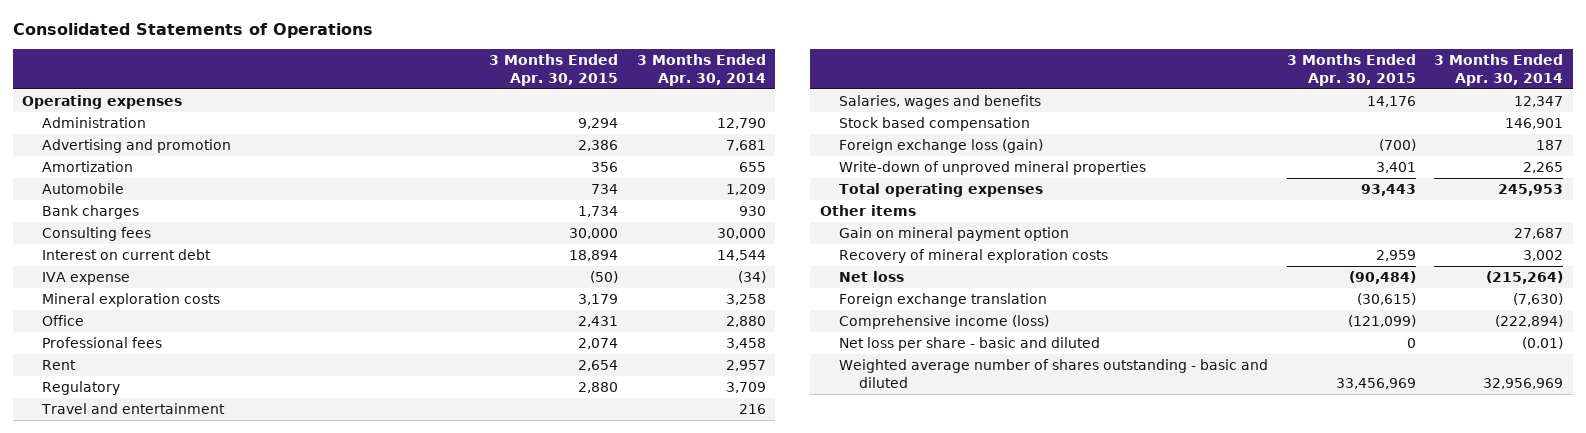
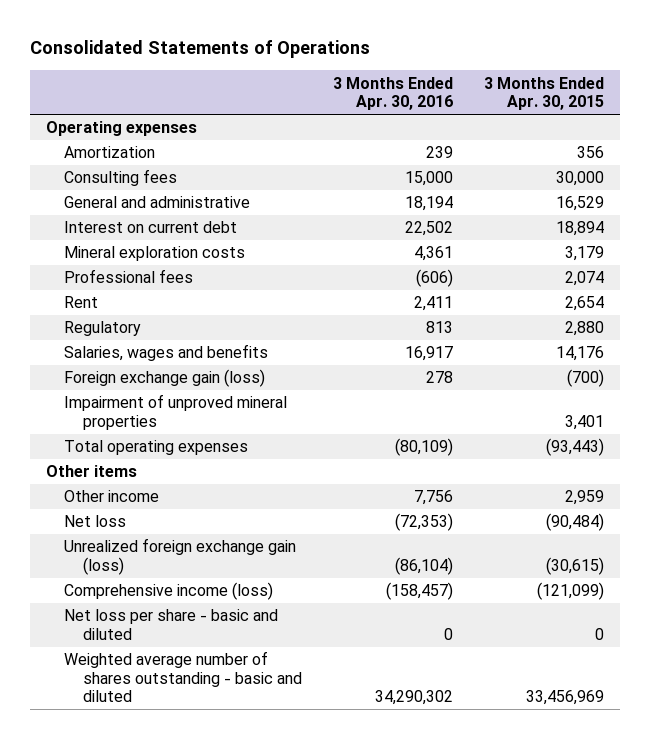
[636,54,766,87] 3 Months Ended Apr. 30, 2014 -> none
none -> [332,76,453,110] 3 Months Ended Apr. 30, 2016
[41,116,146,128] Administration -> none
[41,138,231,153] Advertising and promotion -> none
[41,182,124,194] Automobile -> none
[41,204,139,219] Bank charges -> none
none -> [64,196,251,209] General and administrative
[41,271,130,285] IVA expense -> none
[41,314,84,326] Office -> none
[40,402,225,414] Travel and entertainment -> none
[839,116,1031,131] Stock based compensation -> none
[839,138,1044,153] Foreign exchange loss (gain) -> [64,369,266,388] Foreign exchange gain (loss)
[839,160,1147,175] Write-down of unproved mineral properties -> [64,394,288,430] Impairment of unproved mineral properties
[1360,183,1416,196] 93,443 -> [545,438,604,457] (93,443)
[839,226,1070,241] Gain on mineral payment option -> none
[839,248,1109,263] Recovery of mineral exploration costs -> [64,490,160,503] Other income
[839,292,1048,307] Foreign exchange translation -> [64,538,297,575] Unrealized foreign exchange gain (loss)

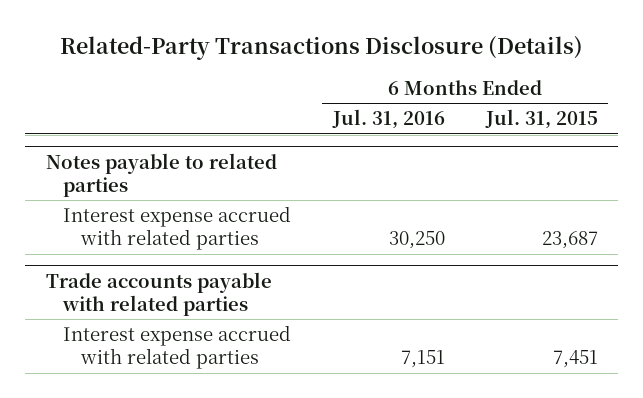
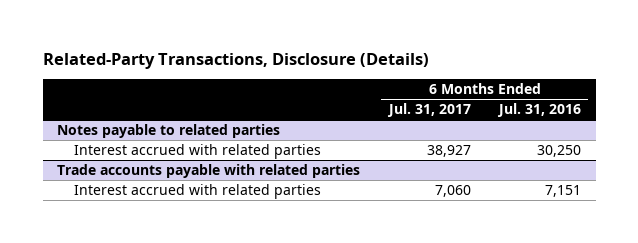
[59,36,583,61] Related-Party Transactions Disclosure (Details) -> [42,52,429,69] Related-Party Transactions, Disclosure (Details)
[484,109,598,130] Jul. 31, 2015 -> none
none -> [386,103,471,118] Jul. 31, 2017
[63,206,292,251] Interest expense accrued with related parties -> [74,144,322,160] Interest accrued with related parties
[63,325,292,370] Interest expense accrued with related parties -> [74,184,322,200] Interest accrued with related parties

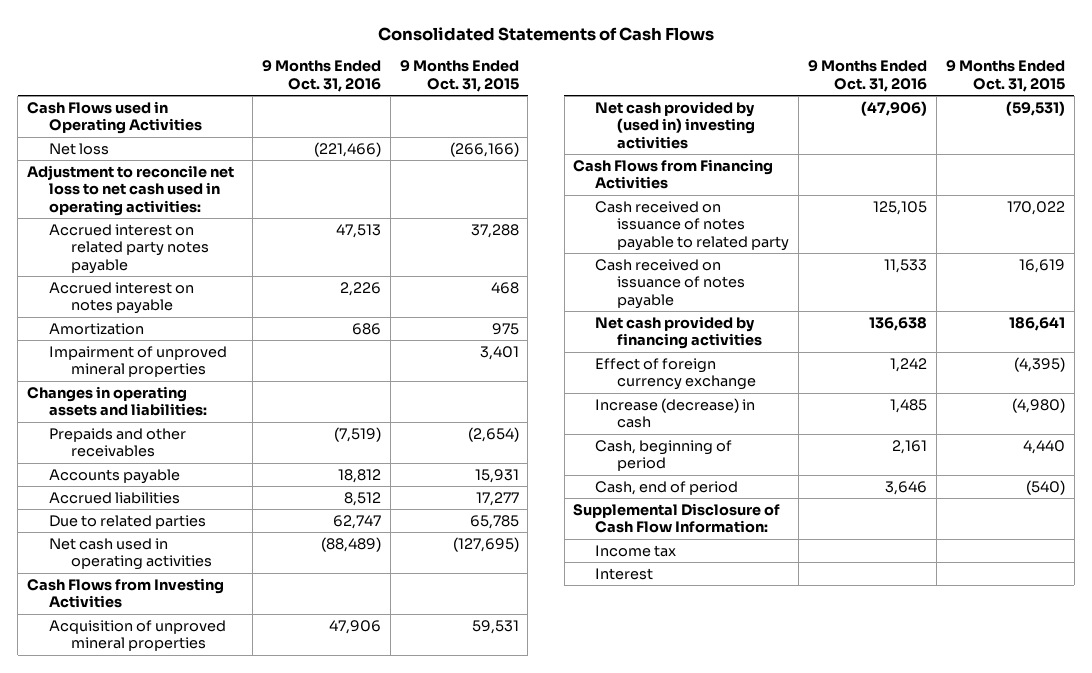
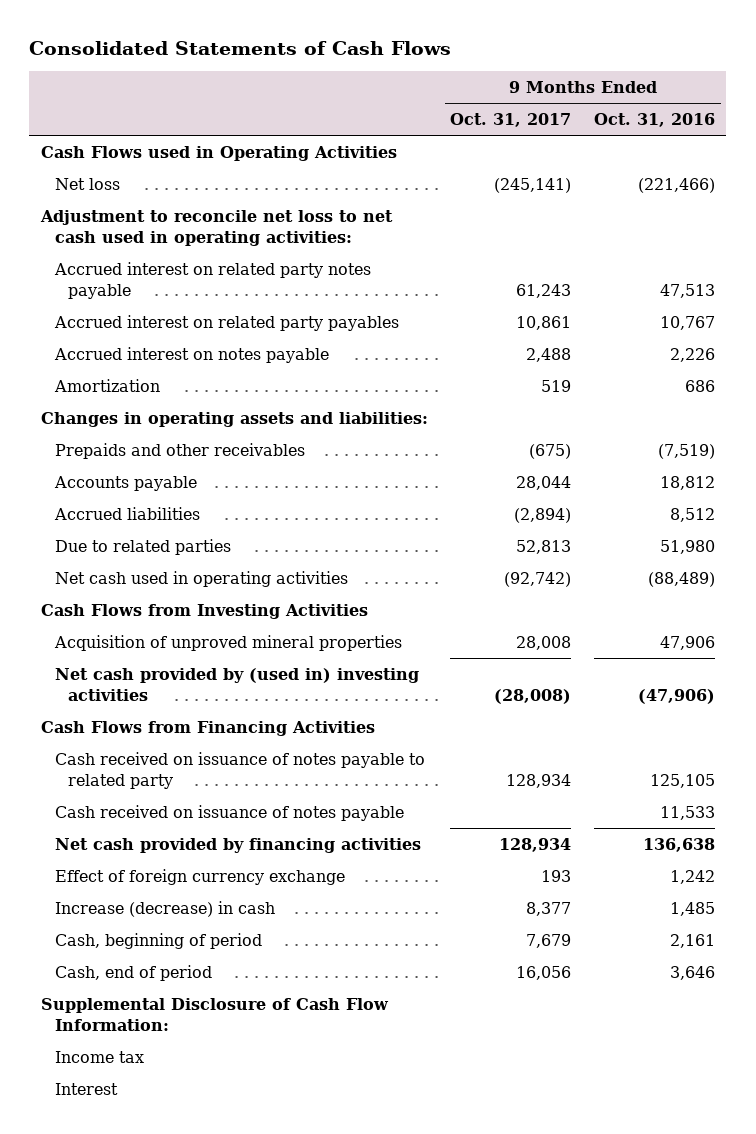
[399,60,519,92] 9 Months Ended Oct. 31, 2015 -> none
none -> [450,113,572,128] Oct. 31, 2017
none -> [53,315,399,332] Accrued interest on related party payables
[49,345,228,378] Impairment of unproved mineral properties -> none
[332,514,381,529] 62,747 -> [660,540,716,555] 51,980

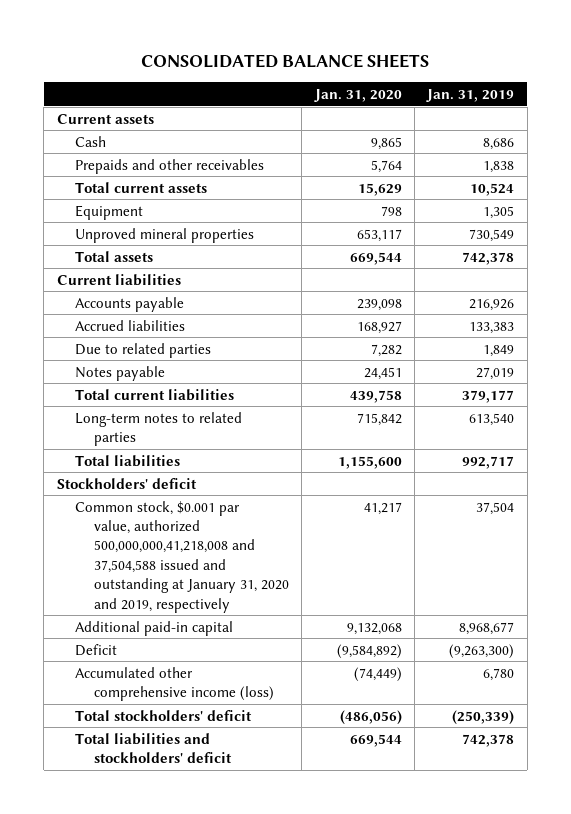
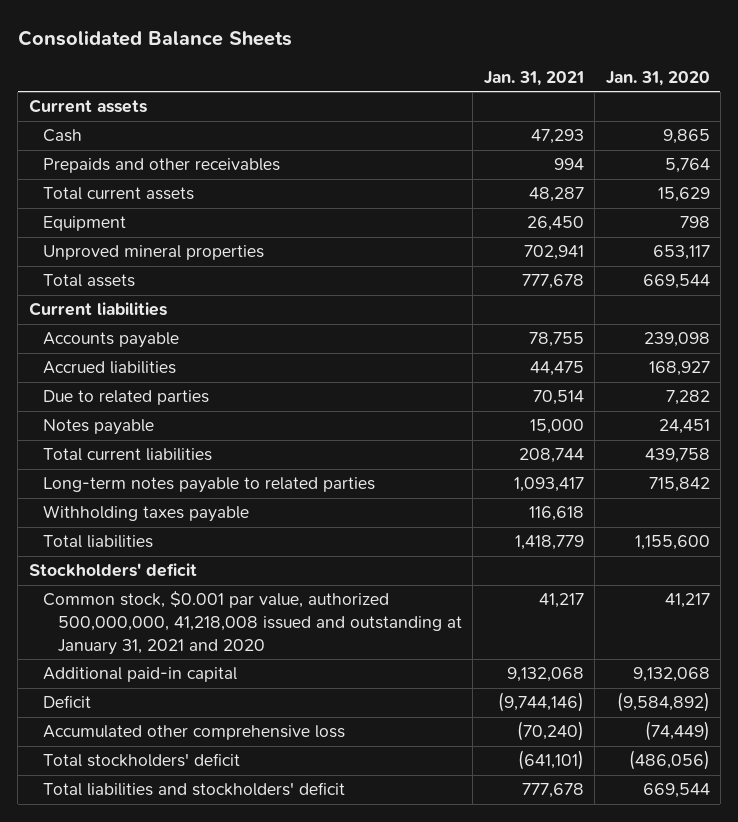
[141,54,430,69] CONSOLIDATED BALANCE SHEETS -> [17,29,292,46] Consolidated Balance Sheets
[426,88,515,102] Jan. 31, 2019 -> none
none -> [483,70,584,86] Jan. 31, 2021
[75,411,243,446] Long-term notes to related parties -> [43,477,376,494] Long-term notes payable to related parties
none -> [43,505,250,523] Withholding taxes payable
[75,500,290,613] Common stock, $0.001 par value, authorized 500,000,000,41,218,008 and 37,504,588 issued and outstanding at January 31, 2020 and 2019, respectively -> [43,591,462,655] Common stock, $0.001 par value, authorized 500,000,000, 41,218,008 issued and outstanding at January 31, 2021 and 2020
[75,666,275,701] Accumulated other comprehensive income (loss) -> [43,725,346,741] Accumulated other comprehensive loss

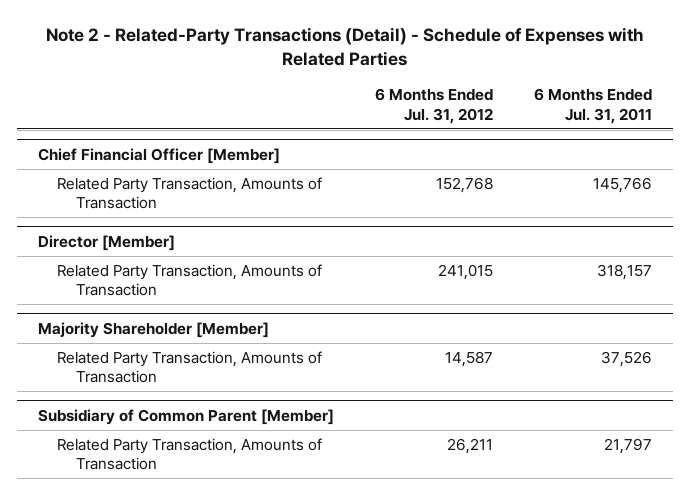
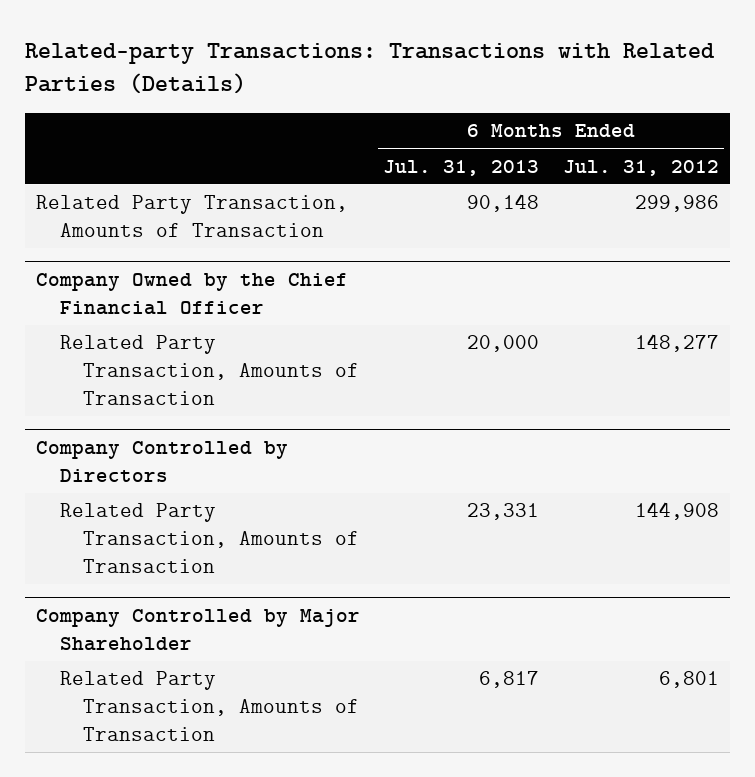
[46,27,645,67] Note 2 - Related-Party Transactions (Detail) - Schedule of Expenses with Related Parties -> [24,43,715,95] Related-party Transactions: Transactions with Related Parties (Details)
[534,88,653,124] 6 Months Ended Jul. 31, 2011 -> none
none -> [383,159,540,176] Jul. 31, 2013
[37,147,280,164] Chief Financial Officer [Member] -> none
[37,234,175,251] Director [Member] -> none
[37,321,269,338] Majority Shareholder [Member] -> none
[37,408,334,425] Subsidiary of Common Parent [Member] -> none
[436,176,494,193] 152,768 -> [634,195,719,213] 299,986
none -> [36,273,349,315] Company Owned by the Chief Financial Officer
[438,263,494,280] 241,015 -> [634,334,719,353] 148,277
none -> [36,441,289,482] Company Controlled by Directors
[445,350,494,367] 14,587 -> [634,502,719,521] 144,908
none -> [36,609,361,651] Company Controlled by Major Shareholder
[447,437,494,454] 26,211 -> [658,671,719,689] 6,801

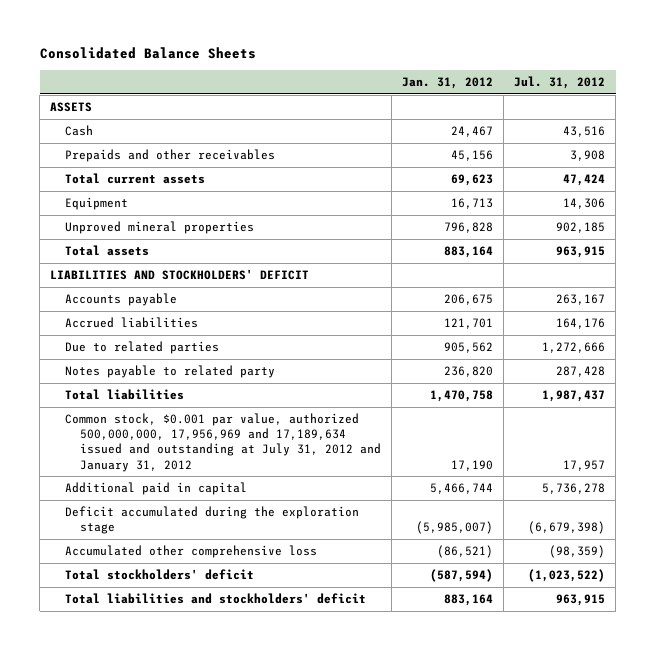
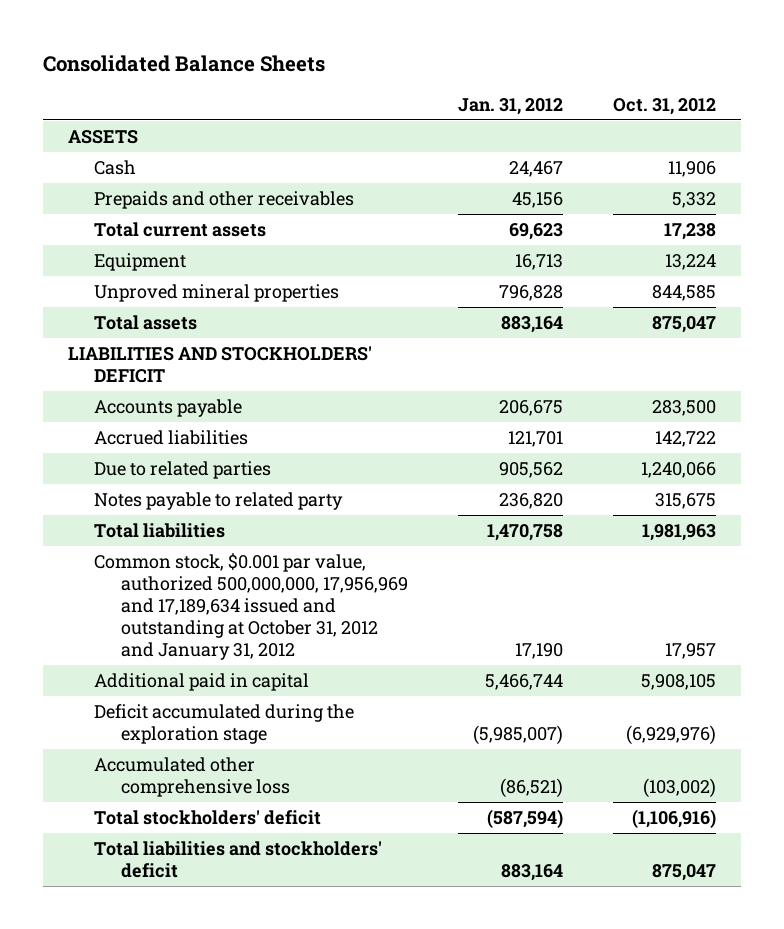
[514,76,606,90] Jul. 31, 2012 -> none
none -> [612,97,716,115] Oct. 31, 2012
[65,412,382,472] Common stock, $0.001 par value, authorized 500,000,000, 17,956,969 and 17,189,634 issued and outstanding at July 31, 2012 and January 31, 2012 -> [94,553,408,660] Common stock, $0.001 par value, authorized 500,000,000, 17,956,969 and 17,189,634 issued and outstanding at October 31, 2012 and January 31, 2012

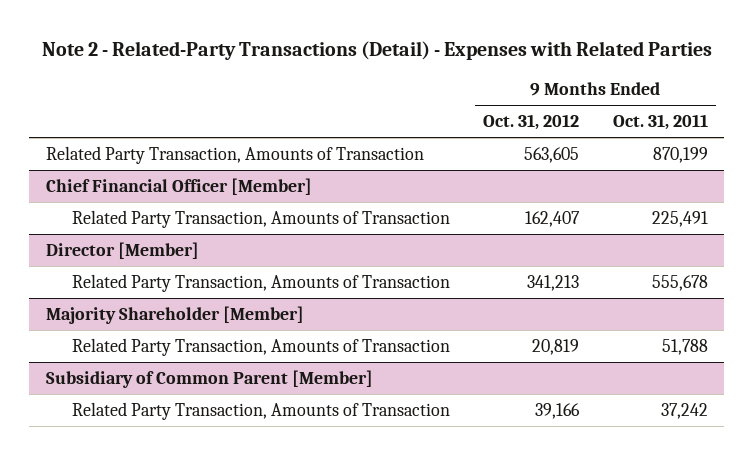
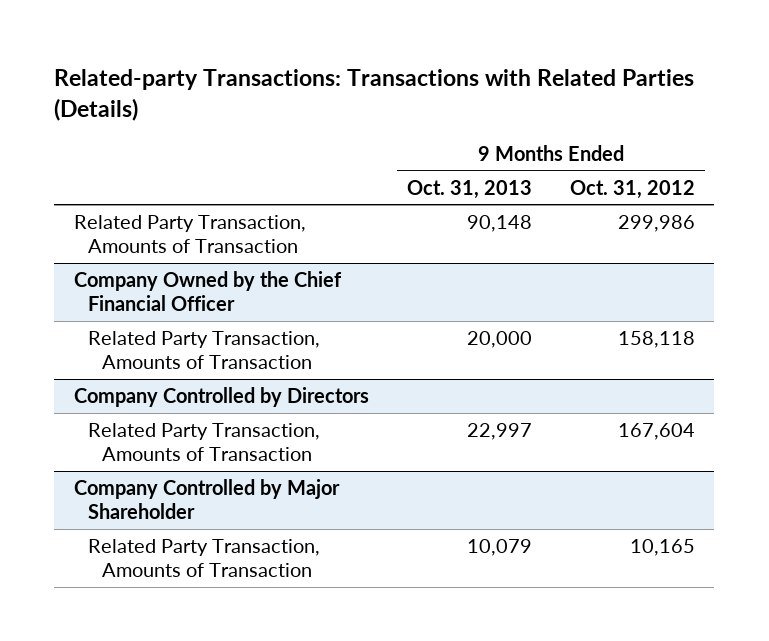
[41,41,712,61] Note 2 - Related-Party Transactions (Detail) - Expenses with Related Parties -> [54,68,695,121] Related-party Transactions: Transactions with Related Parties (Details)
[612,114,708,131] Oct. 31, 2011 -> none
none -> [406,179,532,199] Oct. 31, 2013
[45,177,312,195] Chief Financial Officer [Member] -> none
[45,241,199,259] Director [Member] -> none
[45,305,304,324] Majority Shareholder [Member] -> none
[45,369,373,388] Subsidiary of Common Parent [Member] -> none
[71,401,450,420] Related Party Transaction, Amounts of Transaction -> none
[524,146,580,163] 563,605 -> [617,215,695,233] 299,986
none -> [73,271,342,311] Company Owned by the Chief Financial Officer
[525,210,581,227] 162,407 -> [617,331,695,349] 158,118
none -> [73,387,369,408] Company Controlled by Directors
[527,274,580,291] 341,213 -> [617,423,695,441] 167,604
none -> [73,479,340,519] Company Controlled by Major Shareholder
[532,338,580,355] 20,819 -> [629,539,695,557] 10,165

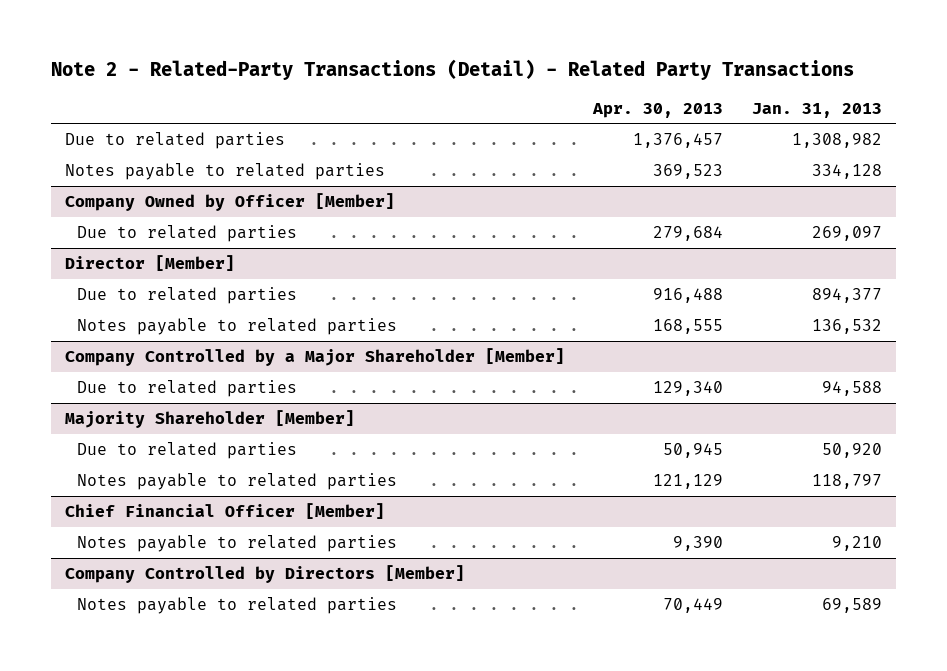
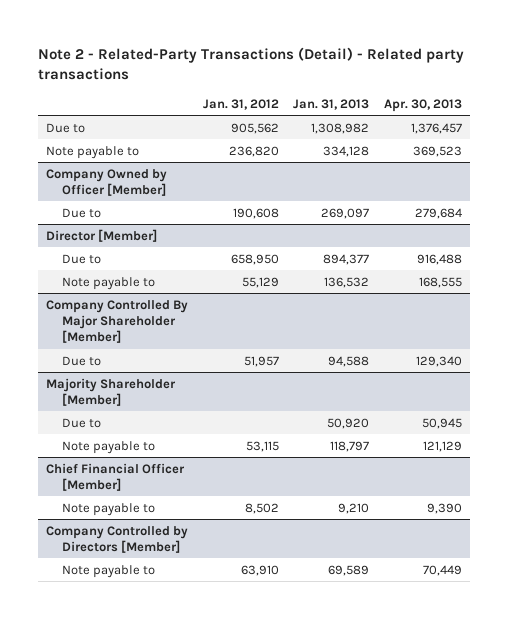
[51,59,855,81] Note 2 - Related-Party Transactions (Detail) - Related Party Transactions -> [38,46,465,80] Note 2 - Related-Party Transactions (Detail) - Related party transactions
none -> [202,98,279,110] Jan. 31, 2012
[65,132,286,150] Due to related parties -> [45,122,85,133] Due to
[65,163,386,181] Notes payable to related parties -> [45,145,139,159] Note payable to
[76,225,297,243] Due to related parties -> [62,207,102,218] Due to
[76,287,297,305] Due to related parties -> [62,253,102,264] Due to
[76,318,397,336] Notes payable to related parties -> [62,276,156,290] Note payable to
[65,348,566,367] Company Controlled by a Major Shareholder [Member] -> [45,299,188,344] Company Controlled By Major Shareholder [Member]
[76,380,297,398] Due to related parties -> [62,355,102,366] Due to
[76,442,297,460] Due to related parties -> [62,417,102,428] Due to
[76,473,397,491] Notes payable to related parties -> [62,440,156,454] Note payable to
[76,535,397,553] Notes payable to related parties -> [62,502,156,516] Note payable to
[76,597,397,615] Notes payable to related parties -> [62,564,156,578] Note payable to

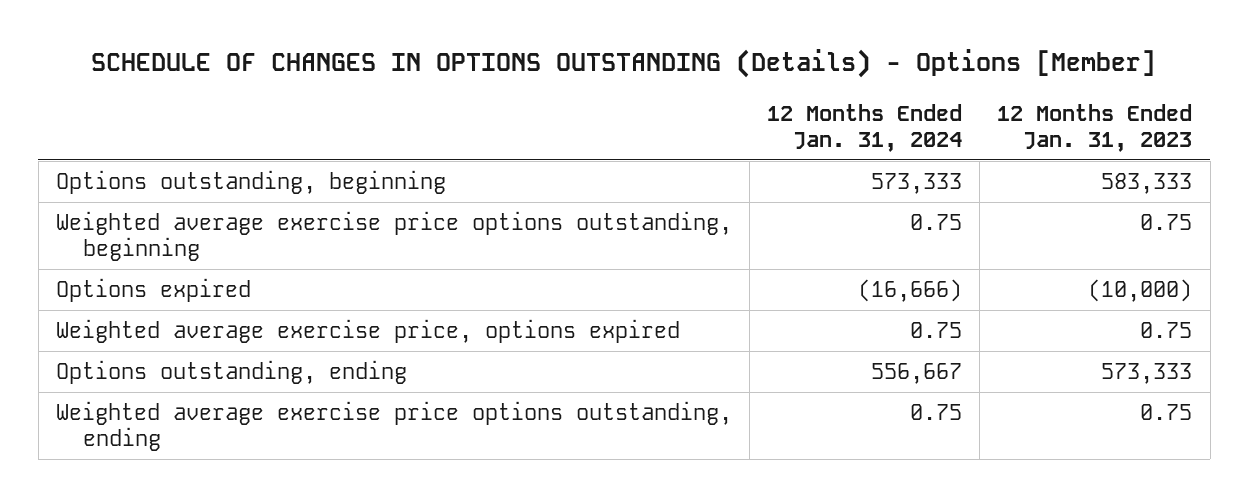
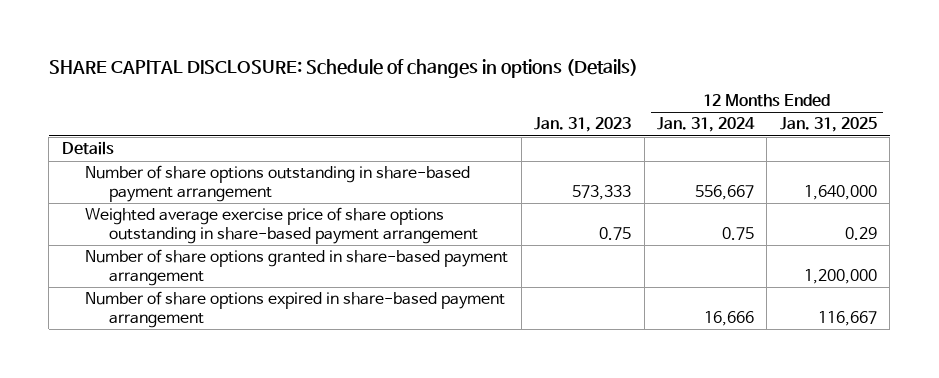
[91,49,1157,79] SCHEDULE OF CHANGES IN OPTIONS OUTSTANDING (Details) - Options [Member] -> [48,58,638,78] SHARE CAPITAL DISCLOSURE: Schedule of changes in options (Details)
[997,103,1193,152] 12 Months Ended Jan. 31, 2023 -> none
none -> [534,117,632,133] Jan. 31, 2023
none -> [779,117,877,133] Jan. 31, 2025
[55,318,680,343] Weighted average exercise price, options expired -> none
[55,359,407,384] Options outstanding, ending -> none
[55,400,732,452] Weighted average exercise price options outstanding, ending -> none
none -> [61,141,114,156] Details
[55,169,446,194] Options outstanding, beginning -> [85,165,471,202] Number of share options outstanding in share-based payment arrangement
[871,172,963,194] 573,333 -> [695,184,755,200] 556,667
[55,210,732,262] Weighted average exercise price options outstanding, beginning -> [85,207,478,244] Weighted average exercise price of share options outstanding in share-based payment arrangement
none -> [85,249,509,286] Number of share options granted in share-based payment arrangement
[55,277,251,302] Options expired -> [85,291,506,328] Number of share options expired in share-based payment arrangement
[858,278,963,302] (16,666) -> [704,310,755,326] 16,666

